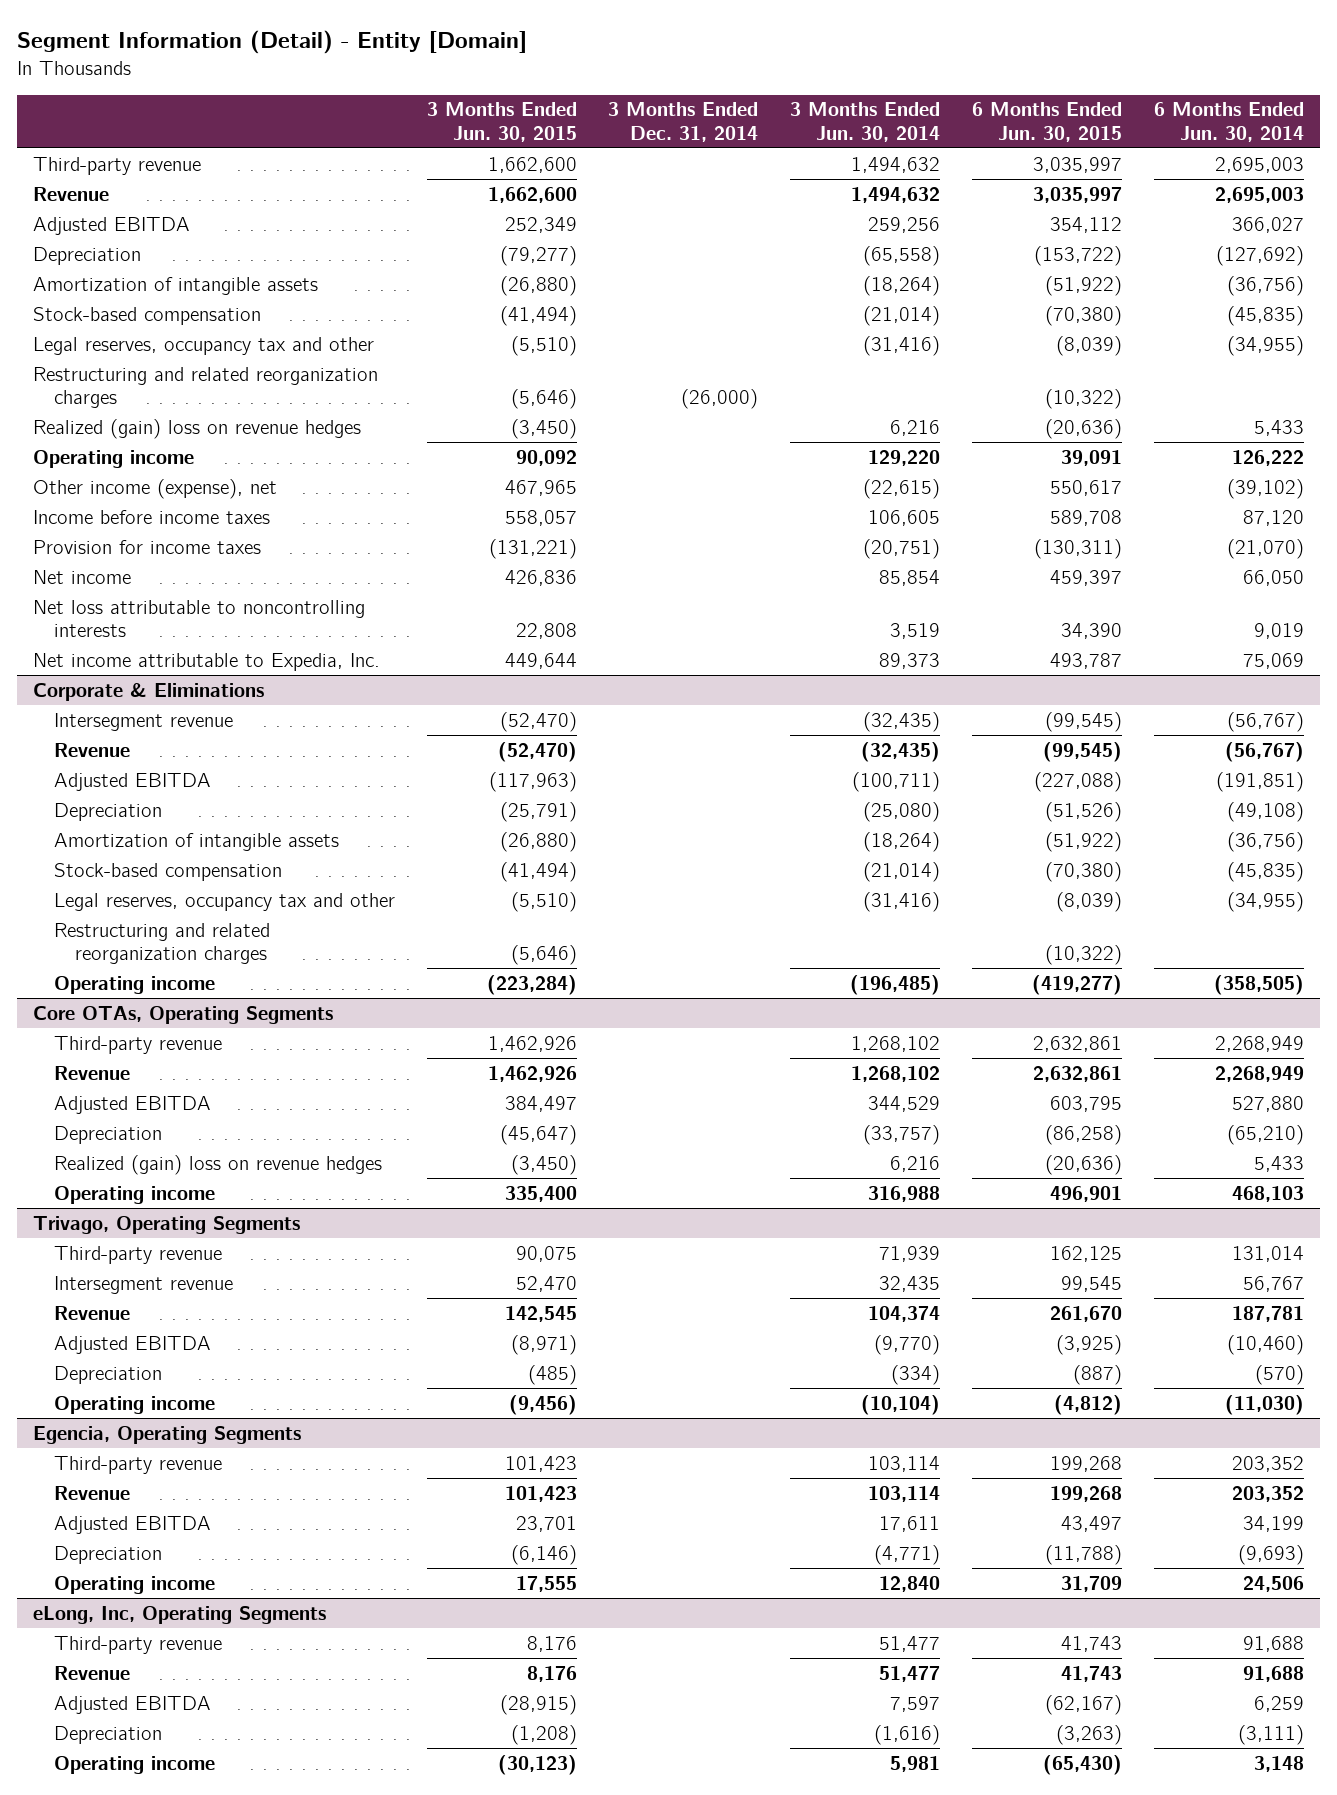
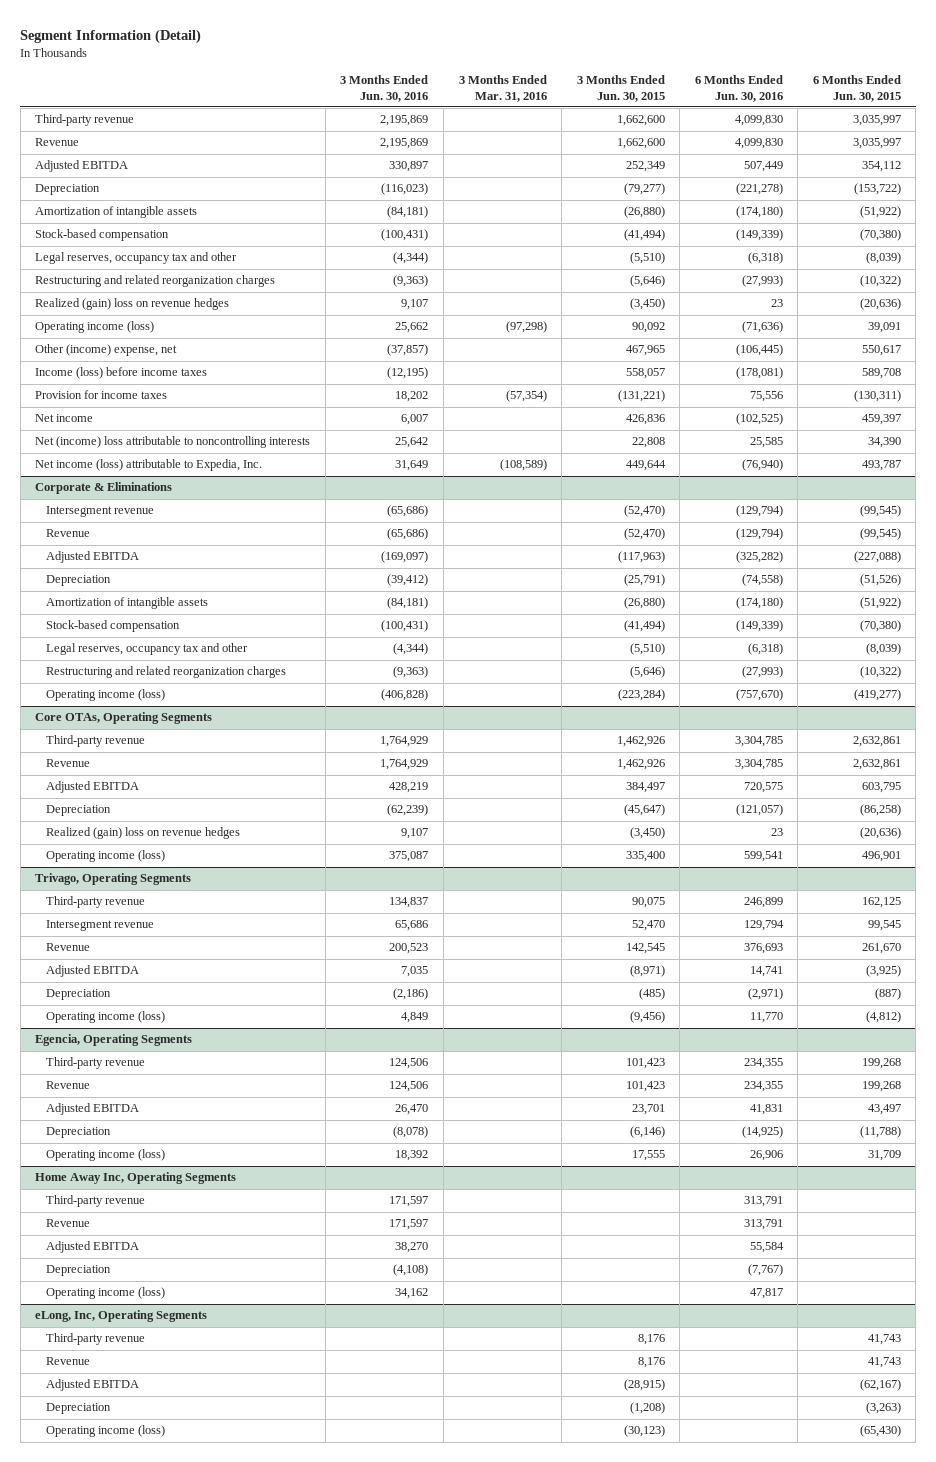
[16,29,527,54] Segment Information (Detail) - Entity [Domain] -> [20,28,202,44] Segment Information (Detail)
[608,102,759,142] 3 Months Ended Dec. 31, 2014 -> none
[790,102,941,142] 3 Months Ended Jun. 30, 2014 -> none
[1153,102,1304,142] 6 Months Ended Jun. 30, 2014 -> none
none -> [340,75,429,102] 3 Months Ended Jun. 30, 2016
none -> [458,75,547,102] 3 Months Ended Mar. 31, 2016
none -> [694,75,783,102] 6 Months Ended Jun. 30, 2016
[32,449,194,468] Operating income -> [35,321,155,334] Operating income (loss)
[32,478,277,499] Other income (expense), net -> [35,344,178,357] Other (income) expense, net
[32,509,270,524] Income before income taxes -> [35,367,208,380] Income (loss) before income taxes
[32,599,365,637] Net loss attributable to noncontrolling interests -> [35,436,311,449] Net (income) loss attributable to noncontrolling interests
[32,652,380,671] Net income attributable to Expedia, Inc. -> [35,459,263,472] Net income (loss) attributable to Expedia, Inc.
[53,975,215,994] Operating income -> [45,689,165,702] Operating income (loss)
[53,1185,215,1204] Operating income -> [45,850,165,863] Operating income (loss)
[53,1395,215,1414] Operating income -> [45,1011,165,1024] Operating income (loss)
[53,1575,215,1594] Operating income -> [45,1149,165,1162] Operating income (loss)
none -> [35,1172,237,1185] Home Away Inc, Operating Segments
none -> [45,1195,145,1208] Third-party revenue
none -> [45,1219,90,1228] Revenue
none -> [45,1241,139,1254] Adjusted EBITDA
none -> [45,1265,111,1277] Depreciation
none -> [45,1287,165,1300] Operating income (loss)
[53,1755,215,1774] Operating income -> [45,1425,165,1438] Operating income (loss)

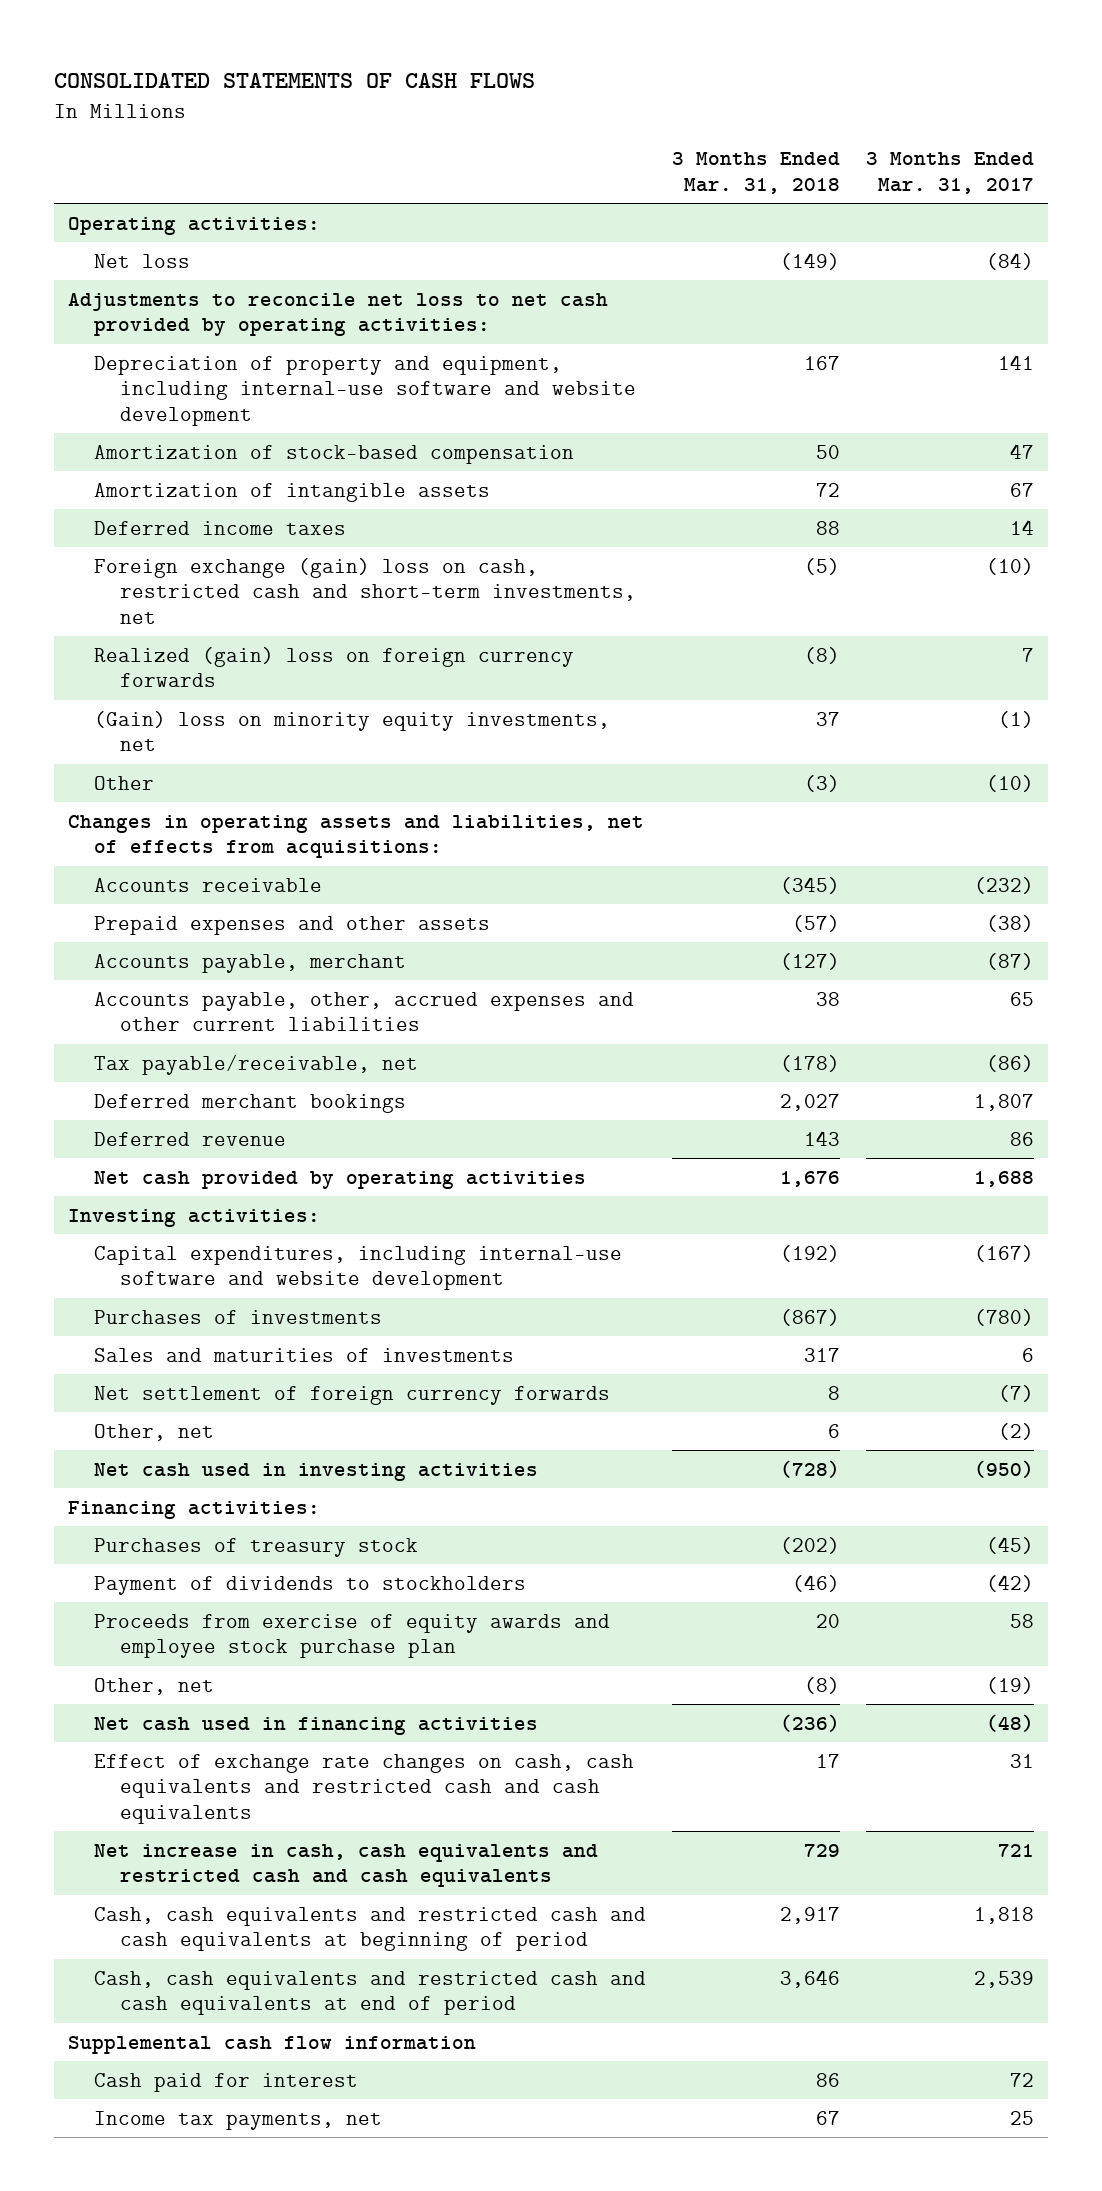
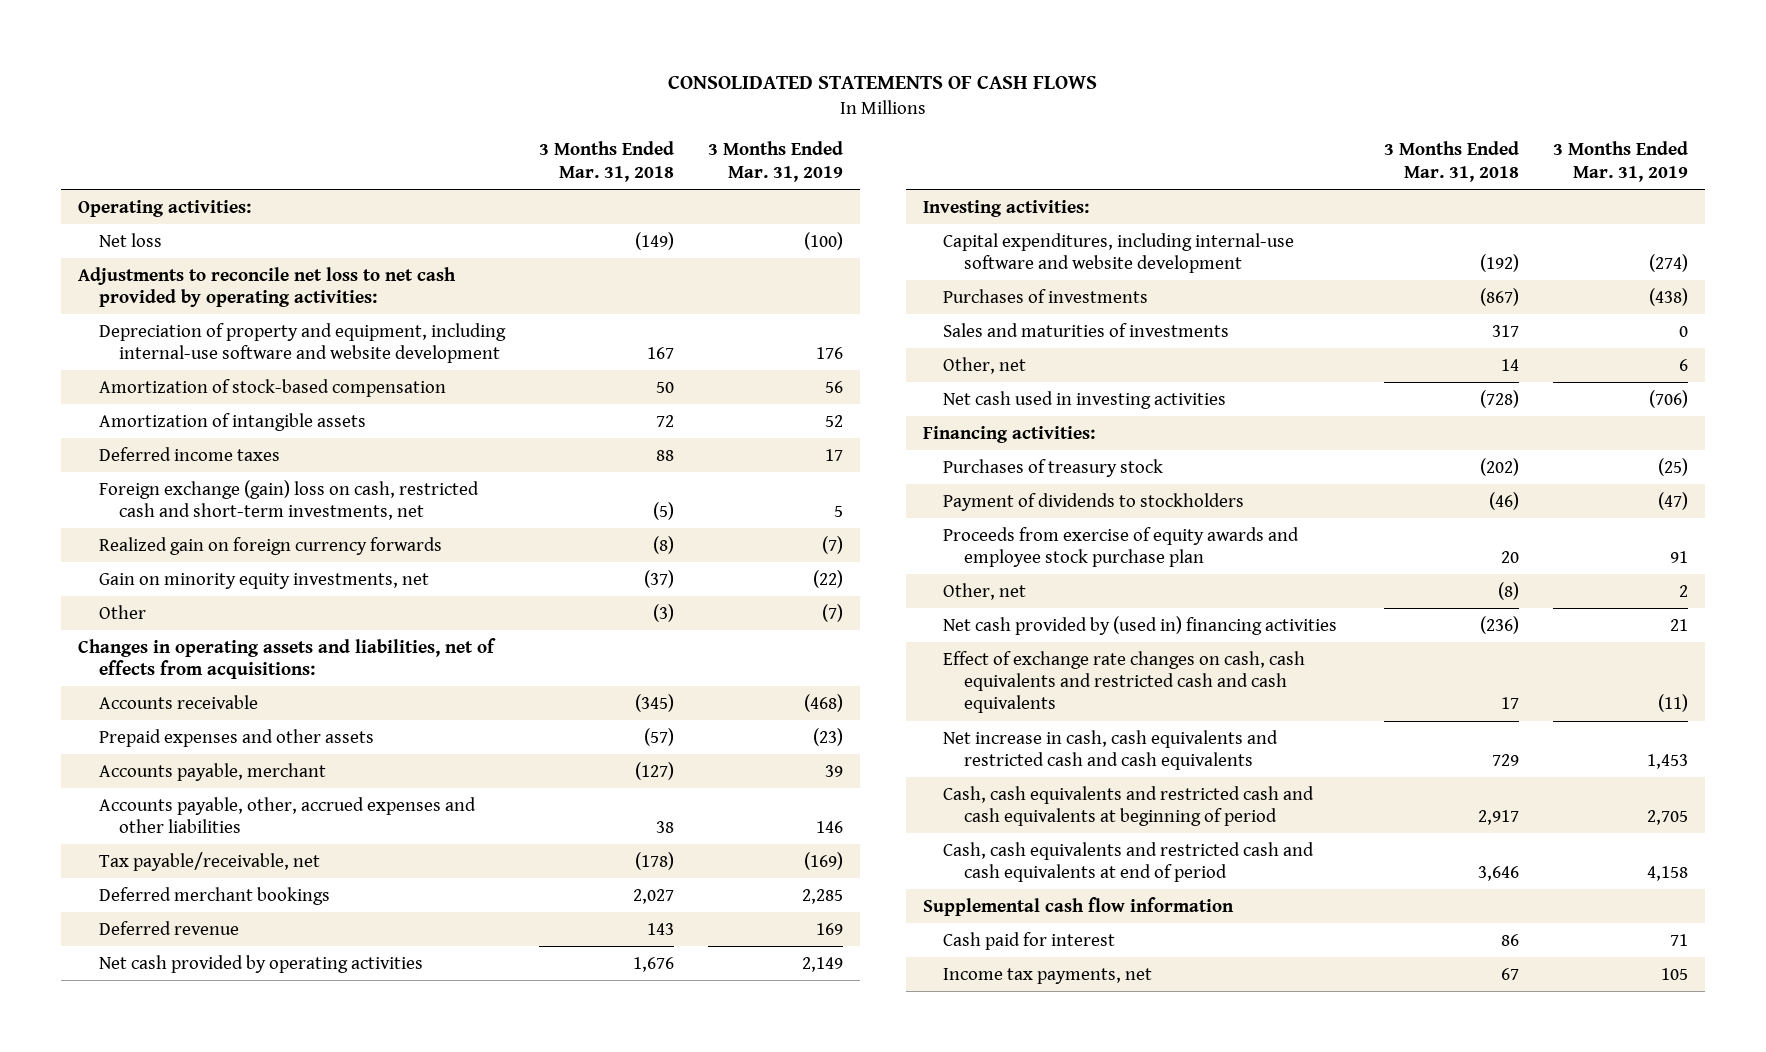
[866,152,1035,195] 3 Months Ended Mar. 31, 2017 -> none
none -> [707,141,843,182] 3 Months Ended Mar. 31, 2019
[93,646,574,688] Realized (gain) loss on foreign currency forwards -> [98,536,442,555] Realized gain on foreign currency forwards
[93,710,610,752] (Gain) loss on minority equity investments, net -> [98,572,429,589] Gain on minority equity investments, net
[816,711,841,726] 37 -> [643,569,674,588] (37)
[93,991,634,1032] Accounts payable, other, accrued expenses and other current liabilities -> [98,796,476,833] Accounts payable, other, accrued expenses and other liabilities
[93,1385,610,1405] Net settlement of foreign currency forwards -> none
[828,1423,841,1438] 6 -> [1500,358,1519,371] 14
[93,1716,538,1735] Net cash used in financing activities -> [943,615,1338,635] Net cash provided by (used in) financing activities

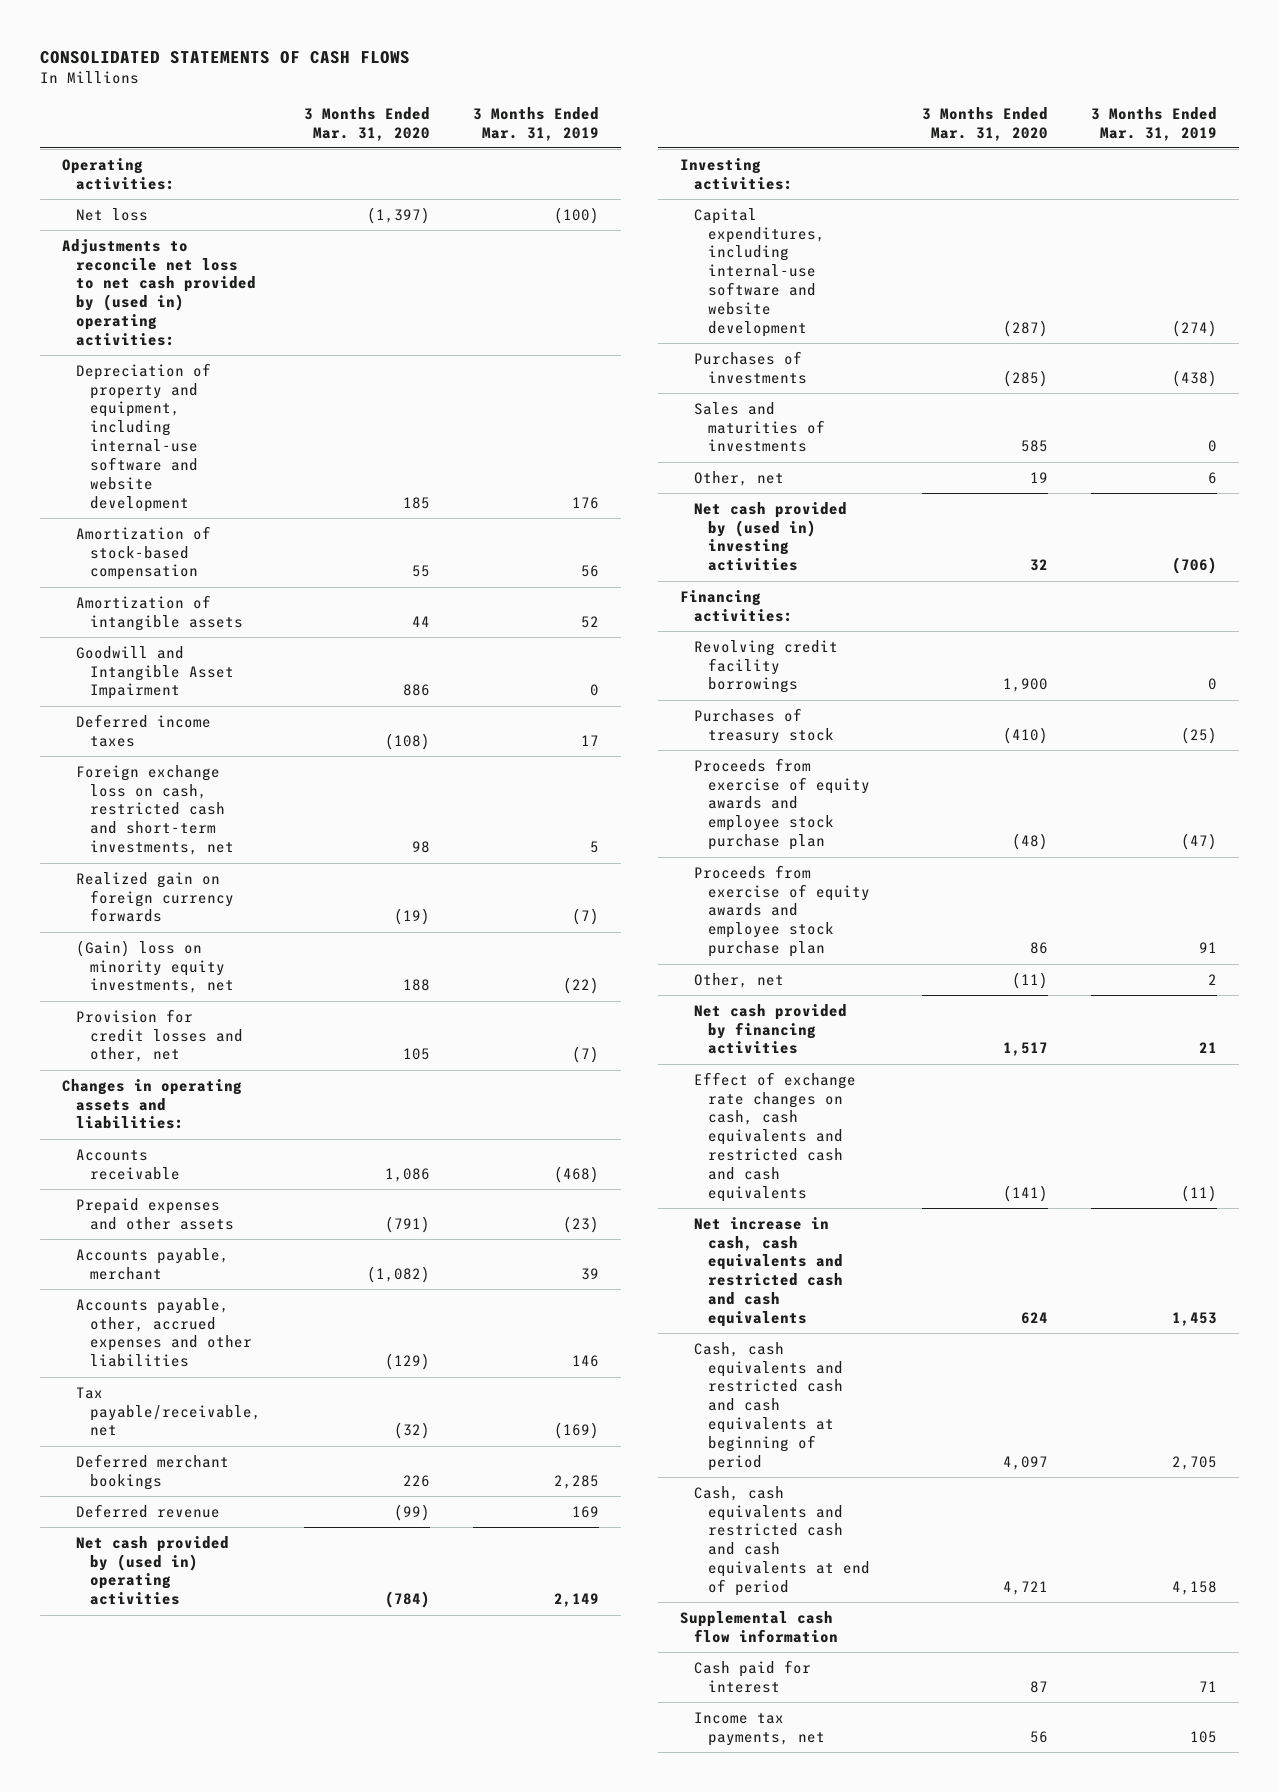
[538,141,674,182] 3 Months Ended Mar. 31, 2018 -> none
none -> [303,106,430,141] 3 Months Ended Mar. 31, 2020
[78,266,457,307] Adjustments to reconcile net loss to net cash provided by operating activities: -> [61,238,256,347] Adjustments to reconcile net loss to net cash provided by (used in) operating activities:
none -> [75,645,234,700] Goodwill and Intangible Asset Impairment
[98,479,479,520] Foreign exchange (gain) loss on cash, restricted cash and short-term investments, net -> [75,764,234,856] Foreign exchange loss on cash, restricted cash and short-term investments, net
[98,572,429,589] Gain on minority equity investments, net -> [75,939,234,994] (Gain) loss on minority equity investments, net
[98,604,146,619] Other -> [75,1008,243,1063] Provision for credit losses and other, net
[78,637,497,679] Changes in operating assets and liabilities, net of effects from acquisitions: -> [61,1078,242,1130] Changes in operating assets and liabilities:
[98,954,423,973] Net cash provided by operating activities -> [75,1535,229,1606] Net cash provided by (used in) operating activities
[943,390,1227,409] Net cash used in investing activities -> [693,501,847,572] Net cash provided by (used in) investing activities
none -> [693,639,838,694] Revolving credit facility borrowings
[943,492,1245,511] Payment of dividends to stockholders -> [693,757,870,851] Proceeds from exercise of equity awards and employee stock purchase plan
[943,615,1338,635] Net cash provided by (used in) financing activities -> [693,1003,847,1055] Net cash provided by financing activities

